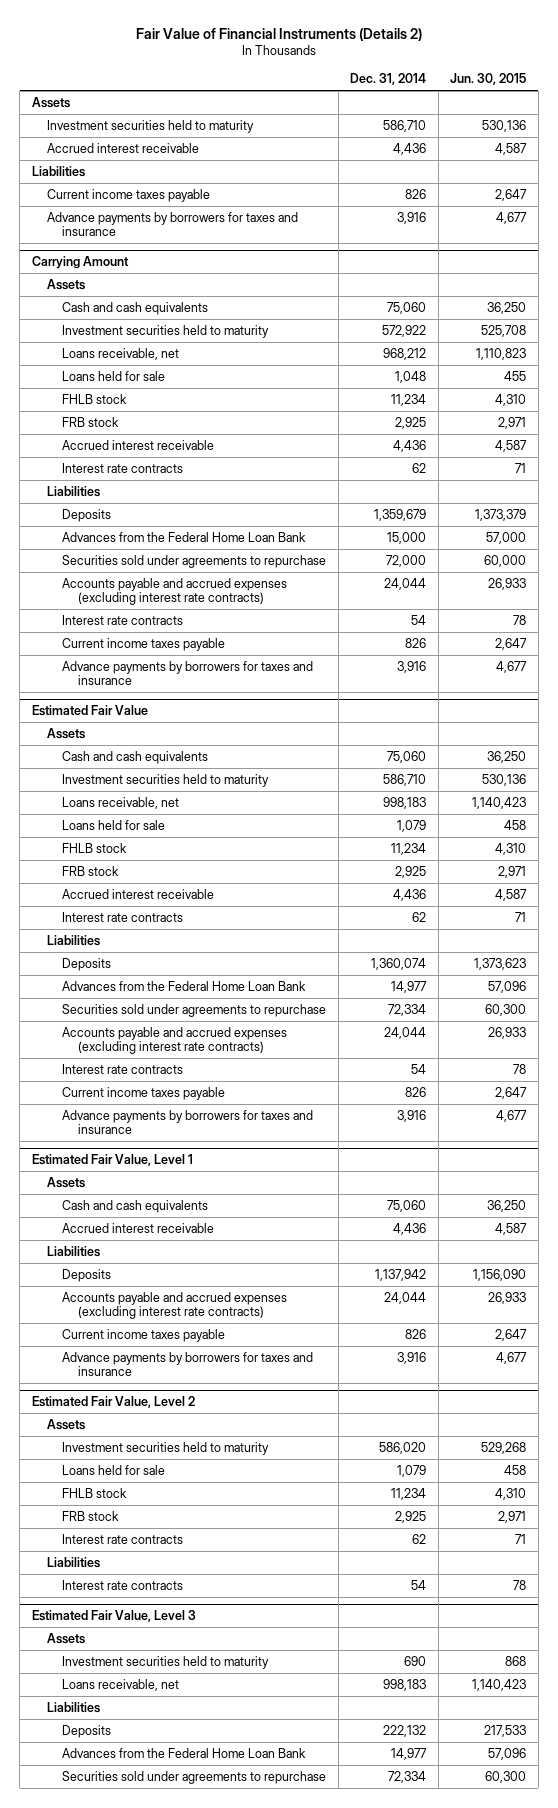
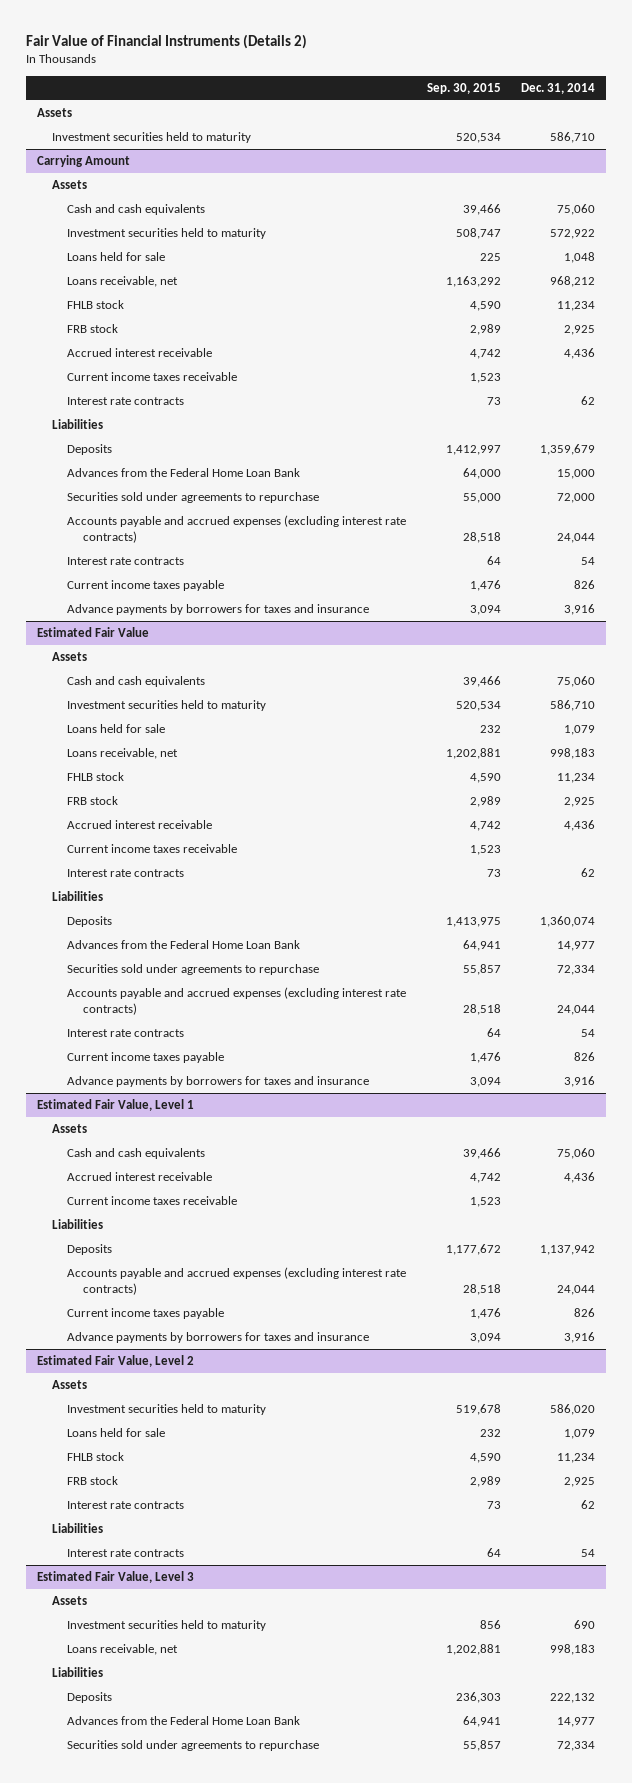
[450,73,527,86] Jun. 30, 2015 -> none
none -> [426,82,501,94] Sep. 30, 2015
[46,142,199,153] Accrued interest receivable -> none
[31,165,85,177] Liabilities -> none
[46,188,210,202] Current income taxes payable -> none
[46,211,298,237] Advance payments by borrowers for taxes and insurance -> none
[62,347,180,360] Loans receivable, net -> [67,276,179,288] Loans receivable, net
none -> [67,372,238,382] Current income taxes receivable
[62,796,180,809] Loans receivable, net -> [67,748,179,760] Loans receivable, net
none -> [67,844,238,854] Current income taxes receivable
none -> [67,1196,238,1206] Current income taxes receivable

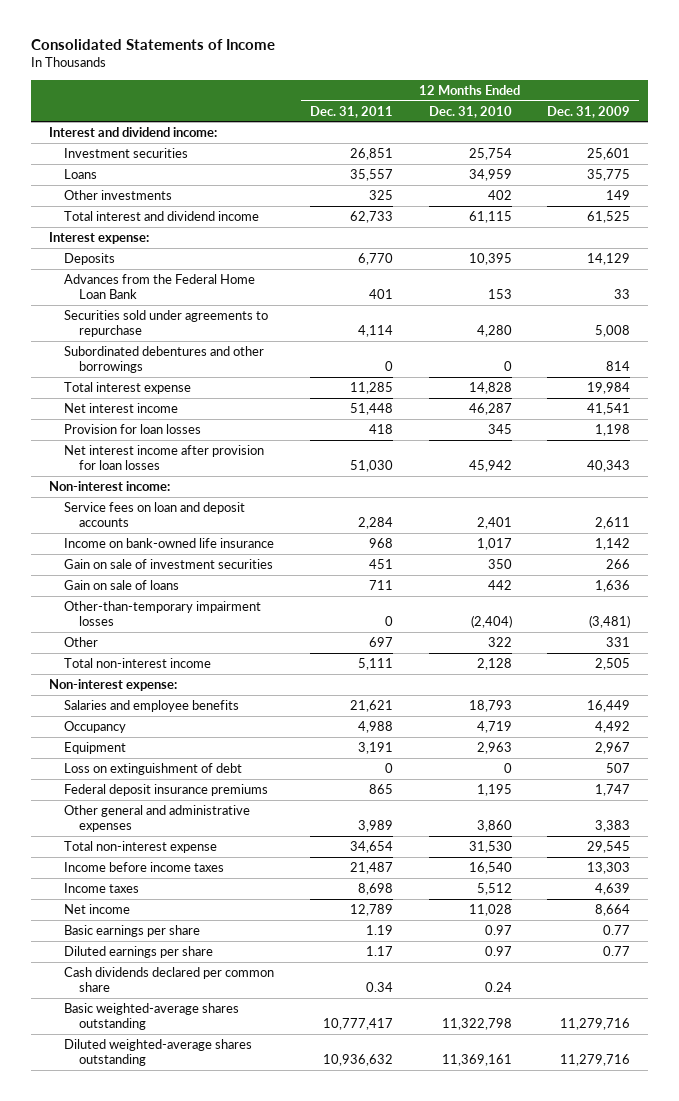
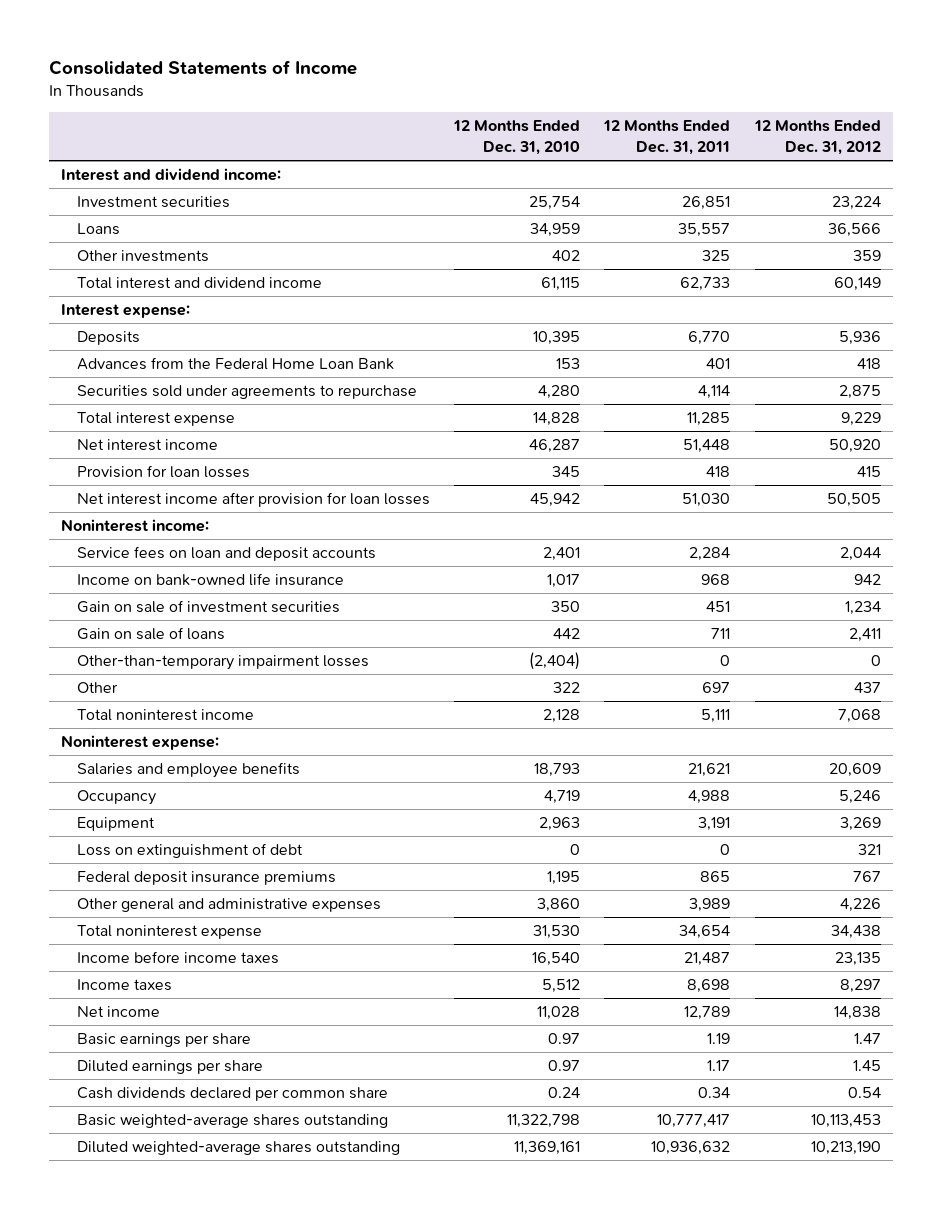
[547,105,631,118] Dec. 31, 2009 -> none
none -> [753,120,881,156] 12 Months Ended Dec. 31, 2012
[64,345,265,374] Subordinated debentures and other borrowings -> none
[48,480,170,491] Non-interest income: -> [60,518,209,532] Noninterest income:
[64,657,212,668] Total non-interest income -> [77,708,255,721] Total noninterest income
[48,678,177,691] Non-interest expense: -> [60,734,219,750] Noninterest expense:
[64,840,218,853] Total non-interest expense -> [77,924,263,939] Total noninterest expense

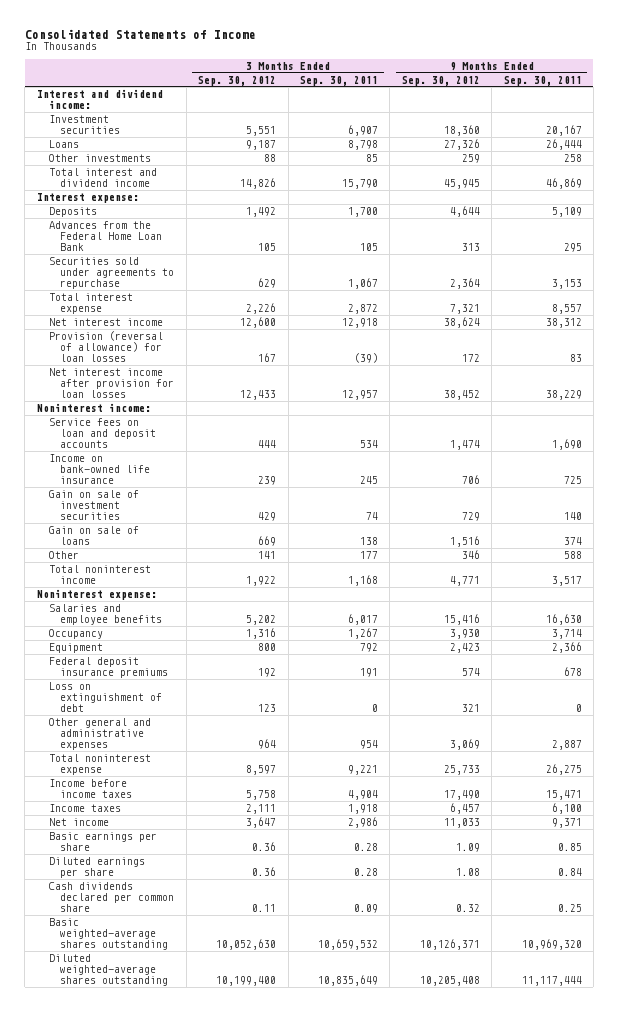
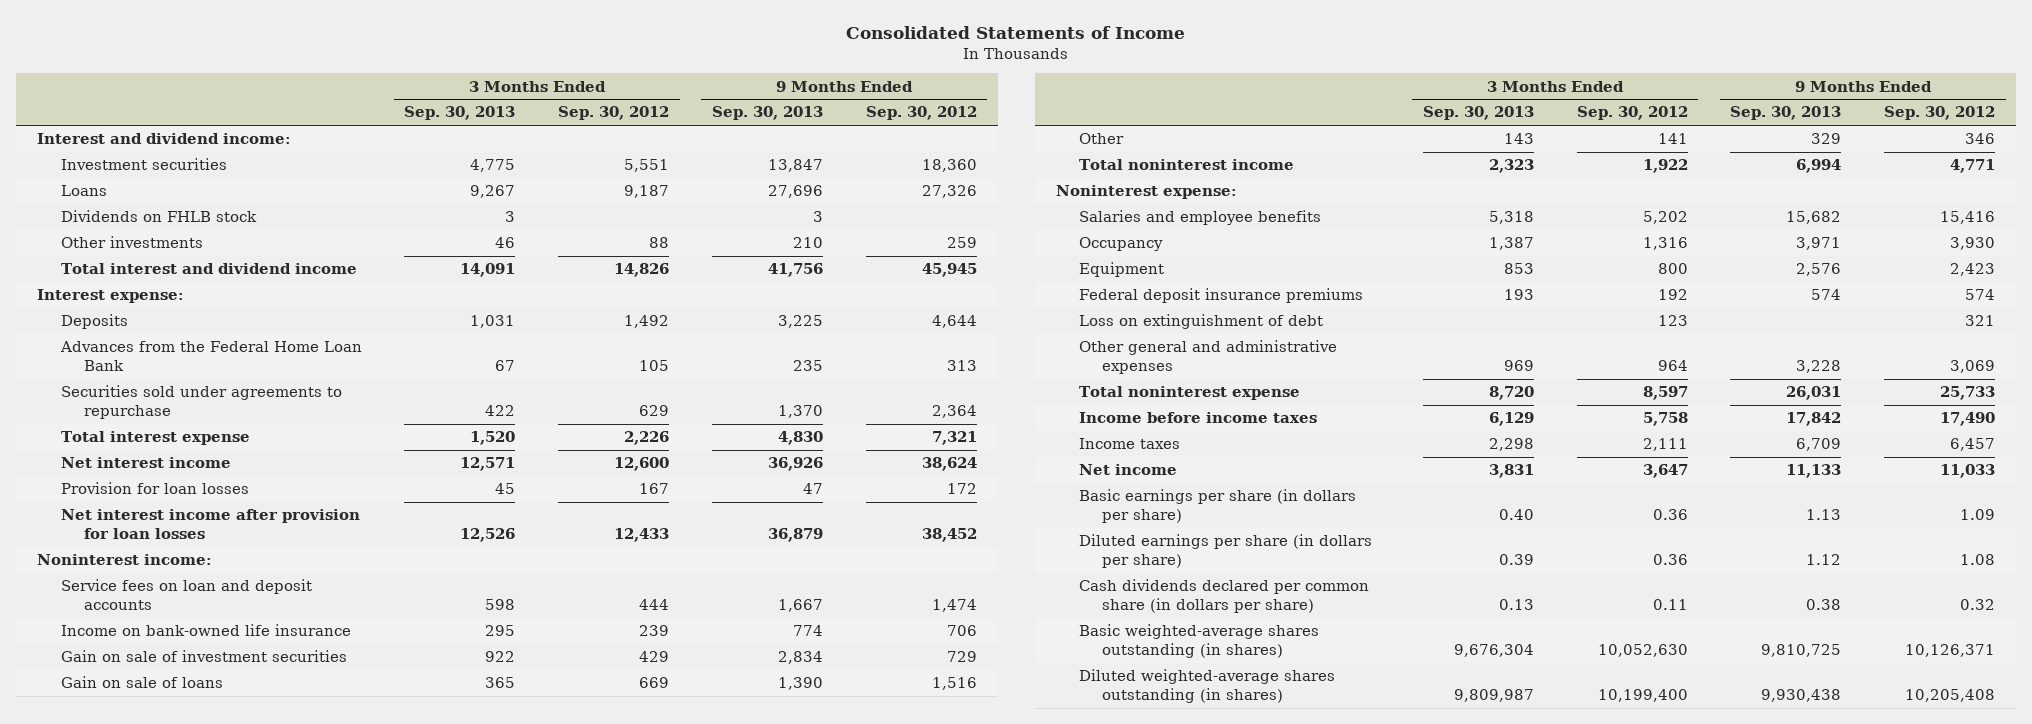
[299,75,378,86] Sep. 30, 2011 -> none
[503,75,582,86] Sep. 30, 2011 -> none
none -> [404,106,516,121] Sep. 30, 2013
none -> [711,106,823,121] Sep. 30, 2013
none -> [60,210,257,223] Dividends on FHLB stock
[48,330,163,362] Provision (reversal of allowance) for loan losses -> [60,482,249,495] Provision for loan losses
[48,831,157,851] Basic earnings per share -> [1079,489,1357,524] Basic earnings per share (in dollars per share)
[48,856,145,878] Diluted earnings per share -> [1079,534,1373,569] Diluted earnings per share (in dollars per share)
[48,881,175,912] Cash dividends declared per common share -> [1079,579,1370,614] Cash dividends declared per common share (in dollars per share)
[48,917,169,950] Basic weighted-average shares outstanding -> [1079,624,1320,659] Basic weighted-average shares outstanding (in shares)
[48,953,169,986] Diluted weighted-average shares outstanding -> [1079,669,1336,704] Diluted weighted-average shares outstanding (in shares)

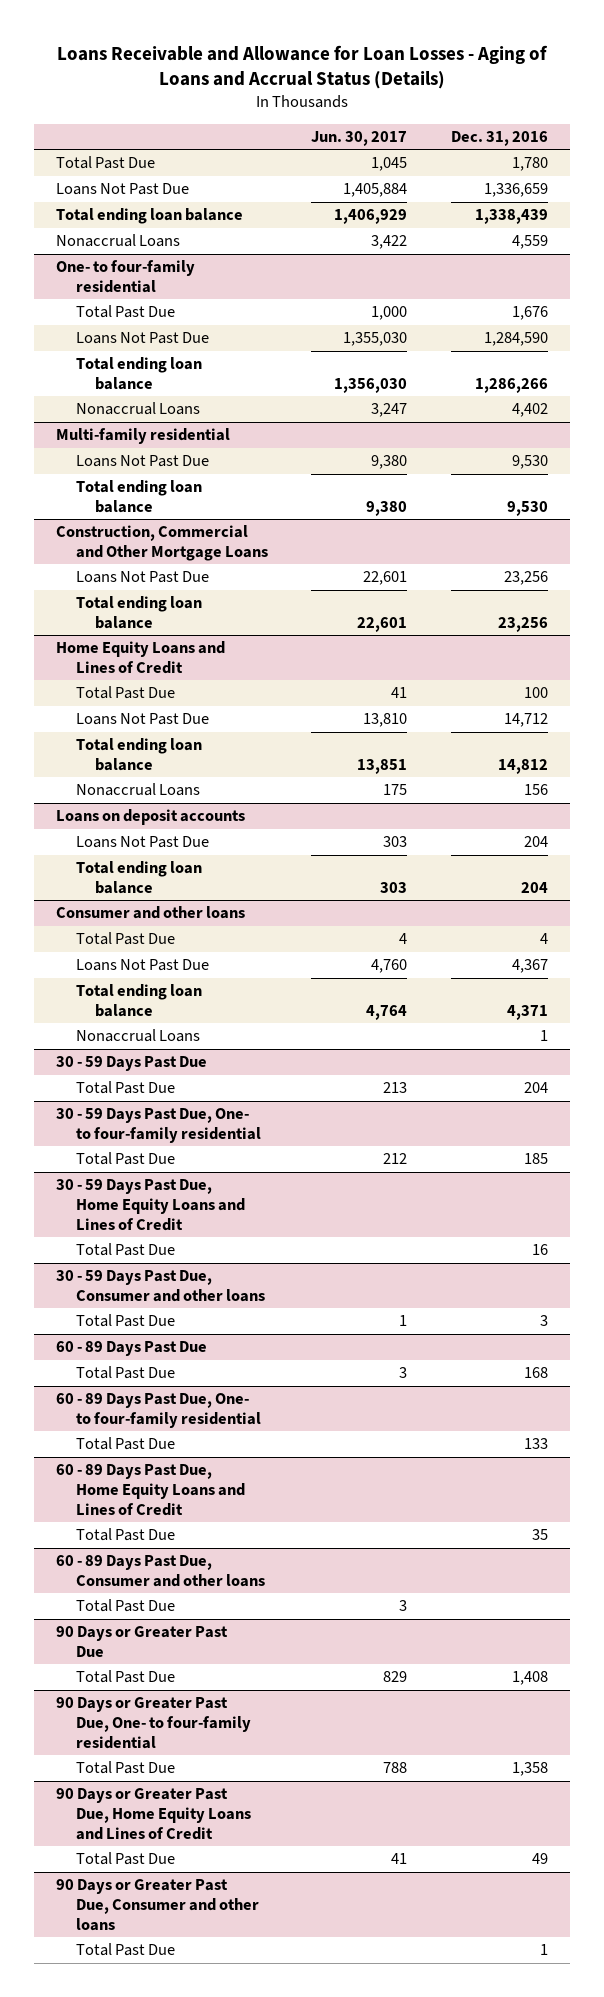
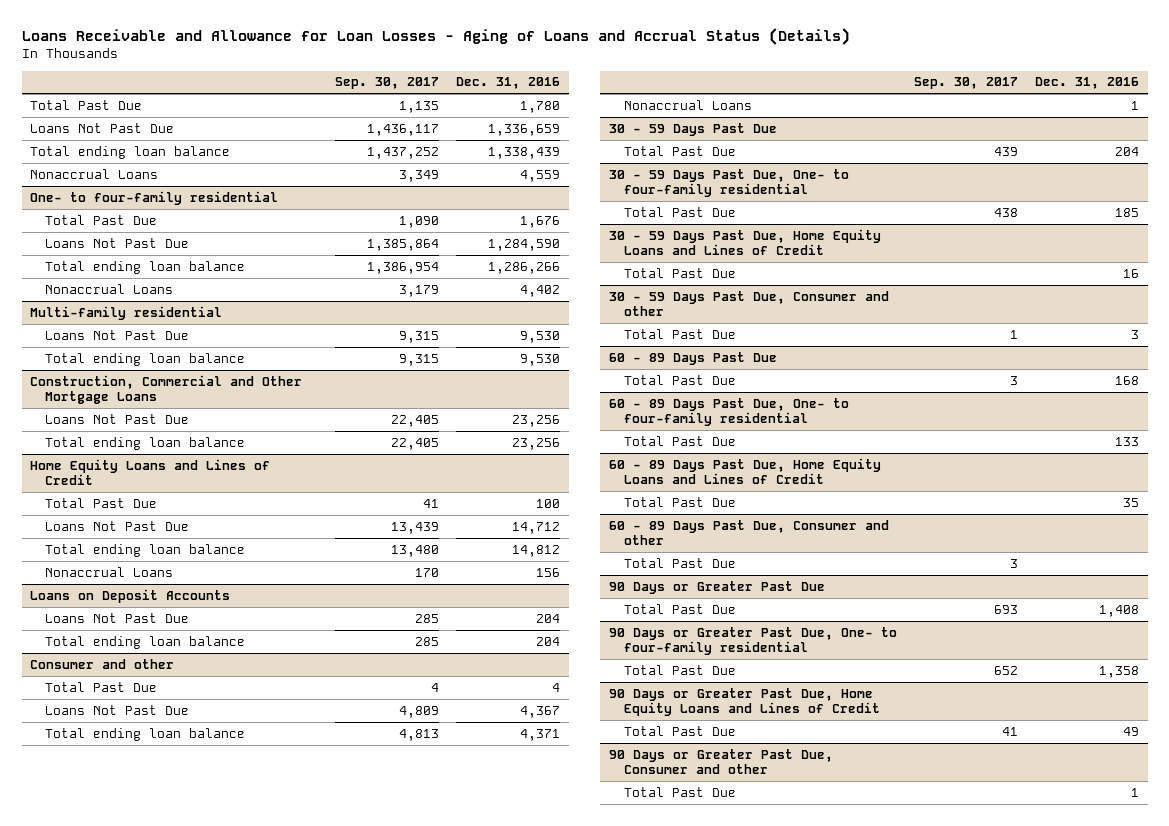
[311,131,408,147] Jun. 30, 2017 -> none
none -> [335,77,440,90] Sep. 30, 2017
[56,809,246,826] Loans on deposit accounts -> [30,588,231,603] Loans on Deposit Accounts
[56,906,246,920] Consumer and other loans -> [30,658,175,669] Consumer and other
[56,1270,265,1303] 30 - 59 Days Past Due, Consumer and other loans -> [608,290,889,317] 30 - 59 Days Past Due, Consumer and other
[56,1555,265,1588] 60 - 89 Days Past Due, Consumer and other loans -> [608,519,889,546] 60 - 89 Days Past Due, Consumer and other
[56,1879,259,1931] 90 Days or Greater Past Due, Consumer and other loans -> [608,748,833,775] 90 Days or Greater Past Due, Consumer and other

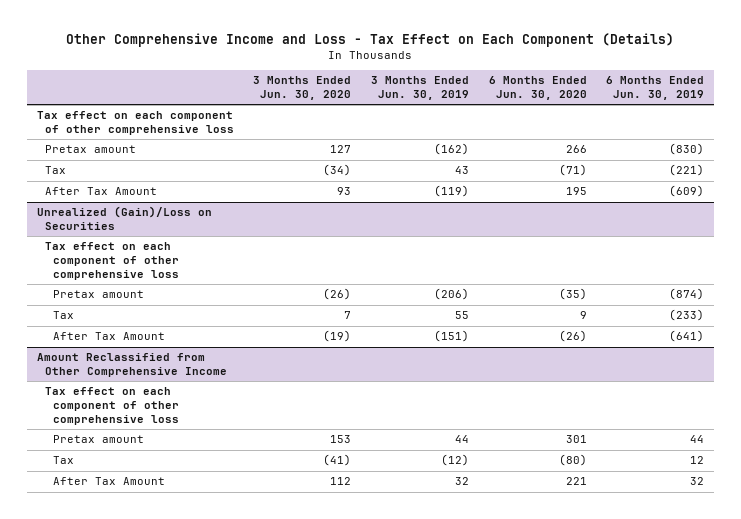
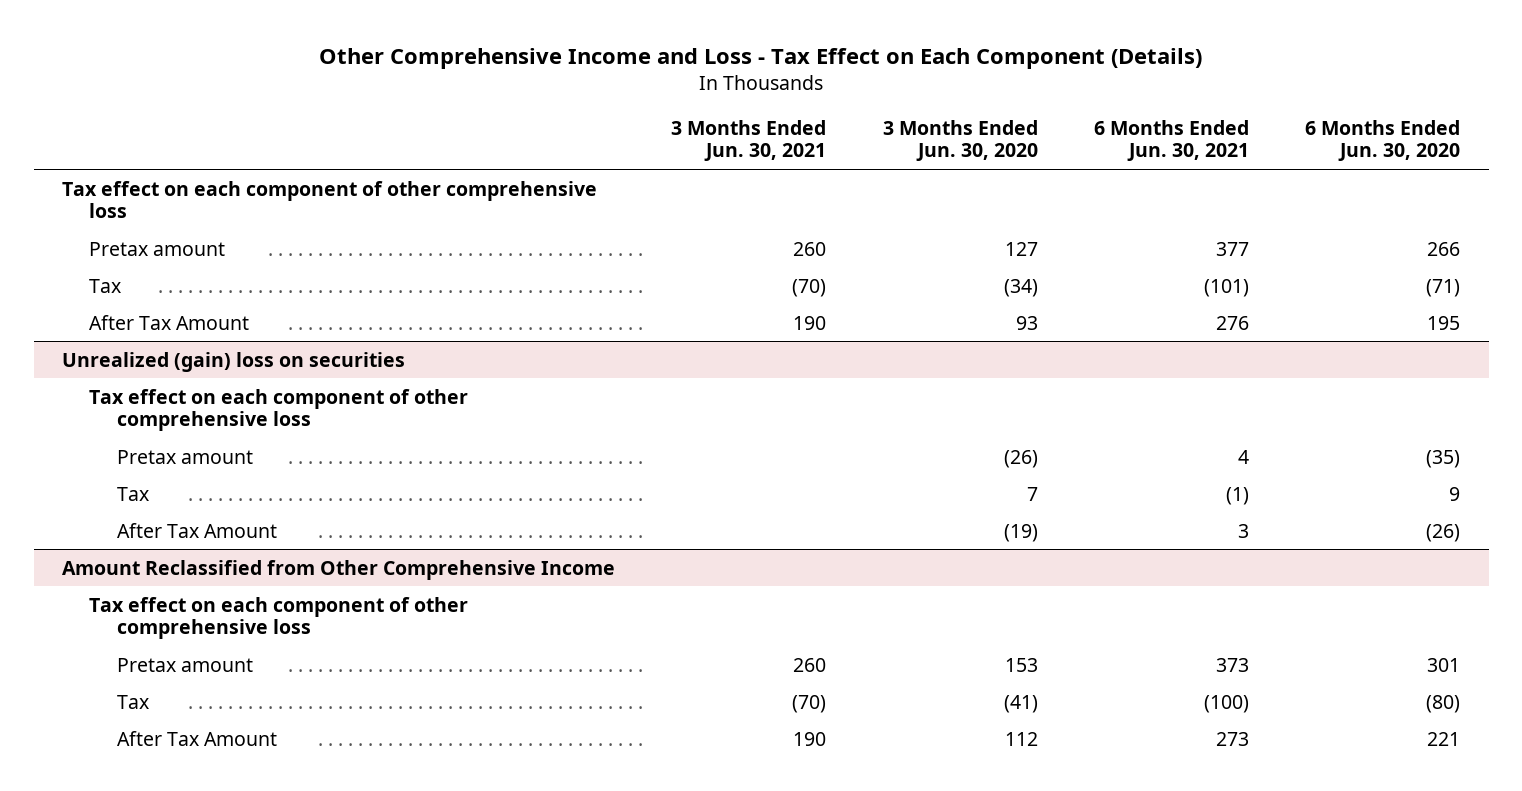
[371,76,470,100] 3 Months Ended Jun. 30, 2019 -> none
[606,76,705,100] 6 Months Ended Jun. 30, 2019 -> none
none -> [671,119,827,162] 3 Months Ended Jun. 30, 2021
none -> [1094,119,1250,162] 6 Months Ended Jun. 30, 2021
[36,206,212,231] Unrealized (Gain)/Loss on Securities -> [61,351,405,372] Unrealized (gain) loss on securities

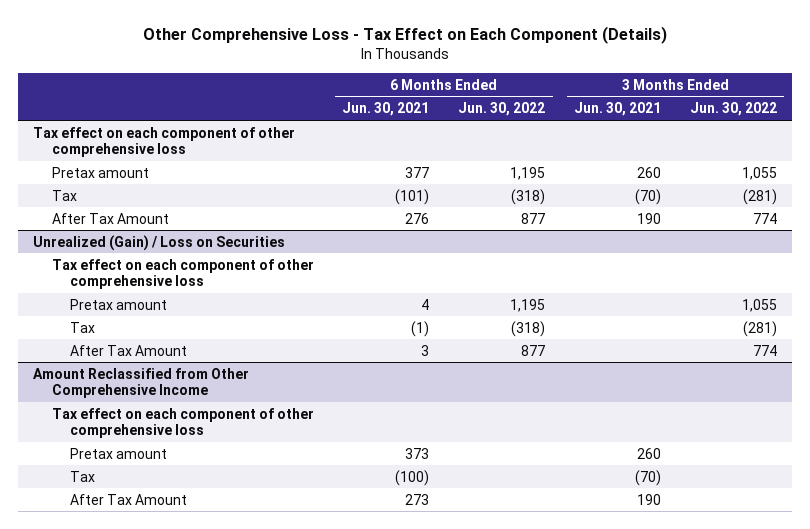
[319,47,1203,69] Other Comprehensive Income and Loss - Tax Effect on Each Component (Details) -> [143,26,668,45] Other Comprehensive Loss - Tax Effect on Each Component (Details)
[882,119,1038,162] 3 Months Ended Jun. 30, 2020 -> none
[1305,119,1461,162] 6 Months Ended Jun. 30, 2020 -> none
none -> [458,102,546,117] Jun. 30, 2022
none -> [690,102,778,117] Jun. 30, 2022
[61,351,405,372] Unrealized (gain) loss on securities -> [32,234,285,251] Unrealized (Gain) / Loss on Securities

